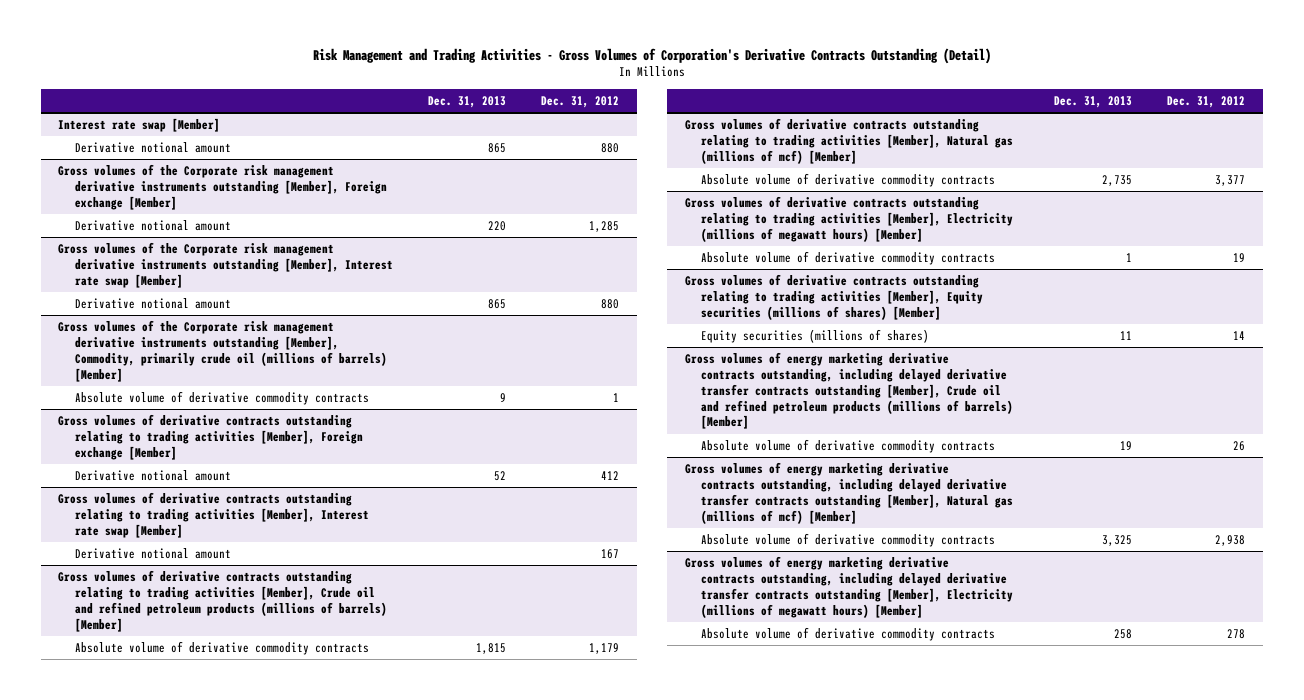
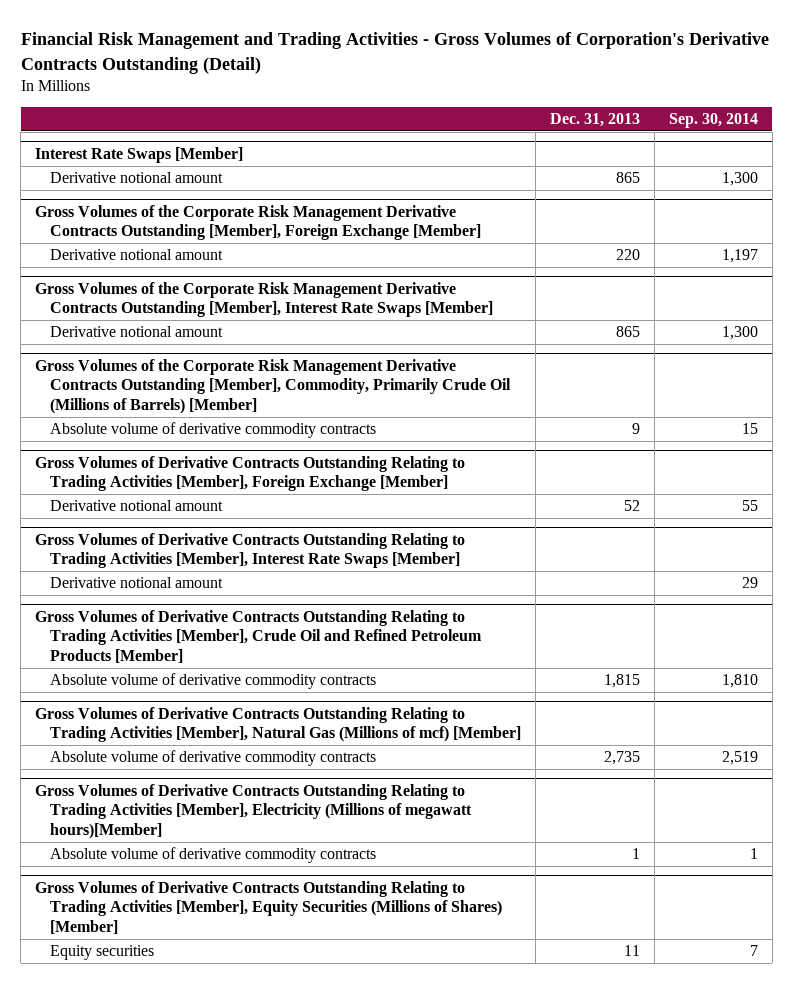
[312,47,991,64] Risk Management and Trading Activities - Gross Volumes of Corporation's Derivative Contracts Outstanding (Detail) -> [20,32,769,74] Financial Risk Management and Trading Activities - Gross Volumes of Corporation's Derivative Contracts Outstanding (Detail)
[540,95,619,108] Dec. 31, 2012 -> none
none -> [668,112,758,128] Sep. 30, 2014
[58,118,221,133] Interest rate swap [Member] -> [35,146,244,163] Interest Rate Swaps [Member]
[58,164,387,210] Gross volumes of the Corporate risk management derivative instruments outstanding [Member], Foreign exchange [Member] -> [35,204,482,241] Gross Volumes of the Corporate Risk Management Derivative Contracts Outstanding [Member], Foreign Exchange [Member]
[58,242,393,288] Gross volumes of the Corporate risk management derivative instruments outstanding [Member], Interest rate swap [Member] -> [35,281,494,318] Gross Volumes of the Corporate Risk Management Derivative Contracts Outstanding [Member], Interest Rate Swaps [Member]
[58,320,387,382] Gross volumes of the Corporate risk management derivative instruments outstanding [Member], Commodity, primarily crude oil (millions of barrels) [Member] -> [35,358,512,414] Gross Volumes of the Corporate Risk Management Derivative Contracts Outstanding [Member], Commodity, Primarily Crude Oil (Millions of Barrels) [Member]
[58,414,363,460] Gross volumes of derivative contracts outstanding relating to trading activities [Member], Foreign exchange [Member] -> [35,455,466,492] Gross Volumes of Derivative Contracts Outstanding Relating to Trading Activities [Member], Foreign Exchange [Member]
[58,492,369,538] Gross volumes of derivative contracts outstanding relating to trading activities [Member], Interest rate swap [Member] -> [35,532,466,569] Gross Volumes of Derivative Contracts Outstanding Relating to Trading Activities [Member], Interest Rate Swaps [Member]
[58,570,387,632] Gross volumes of derivative contracts outstanding relating to trading activities [Member], Crude oil and refined petroleum products (millions of barrels) [Member] -> [35,609,483,663] Gross Volumes of Derivative Contracts Outstanding Relating to Trading Activities [Member], Crude Oil and Refined Petroleum Products [Member]
[684,118,1014,164] Gross volumes of derivative contracts outstanding relating to trading activities [Member], Natural gas (millions of mcf) [Member] -> [35,706,522,743] Gross Volumes of Derivative Contracts Outstanding Relating to Trading Activities [Member], Natural Gas (Millions of mcf) [Member]
[684,196,1014,242] Gross volumes of derivative contracts outstanding relating to trading activities [Member], Electricity (millions of megawatt hours) [Member] -> [35,783,473,839] Gross Volumes of Derivative Contracts Outstanding Relating to Trading Activities [Member], Electricity (Millions of megawatt hours)[Member]
[701,329,930,344] Equity securities (millions of shares) -> none
[684,352,1014,430] Gross volumes of energy marketing derivative contracts outstanding, including delayed derivative transfer contracts outstanding [Member], Crude oil and refined petroleum products (millions of barrels) [Member] -> none
[701,439,996,454] Absolute volume of derivative commodity contracts -> none
[684,462,1014,524] Gross volumes of energy marketing derivative contracts outstanding, including delayed derivative transfer contracts outstanding [Member], Natural gas (millions of mcf) [Member] -> none
[701,533,996,548] Absolute volume of derivative commodity contracts -> none
[684,556,1014,618] Gross volumes of energy marketing derivative contracts outstanding, including delayed derivative transfer contracts outstanding [Member], Electricity (millions of megawatt hours) [Member] -> none
[701,627,996,642] Absolute volume of derivative commodity contracts -> none
[684,274,984,320] Gross volumes of derivative contracts outstanding relating to trading activities [Member], Equity securities (millions of shares) [Member] -> [35,880,503,934] Gross Volumes of Derivative Contracts Outstanding Relating to Trading Activities [Member], Equity Securities (Millions of Shares) [Member]
none -> [50,945,155,961] Equity securities

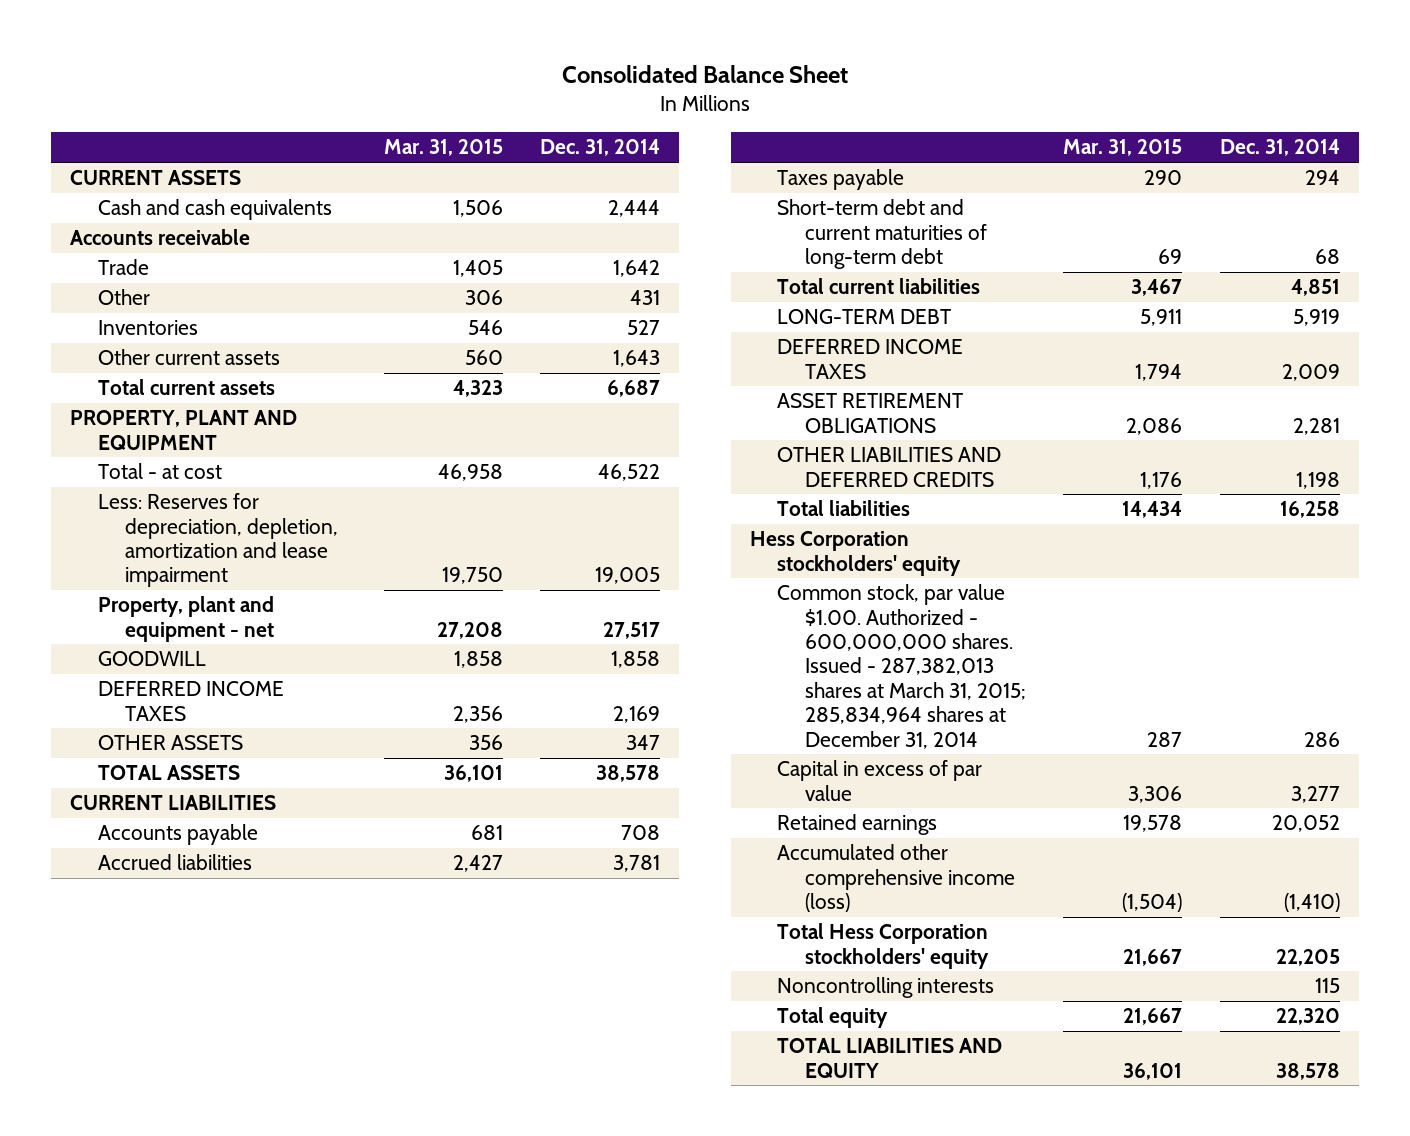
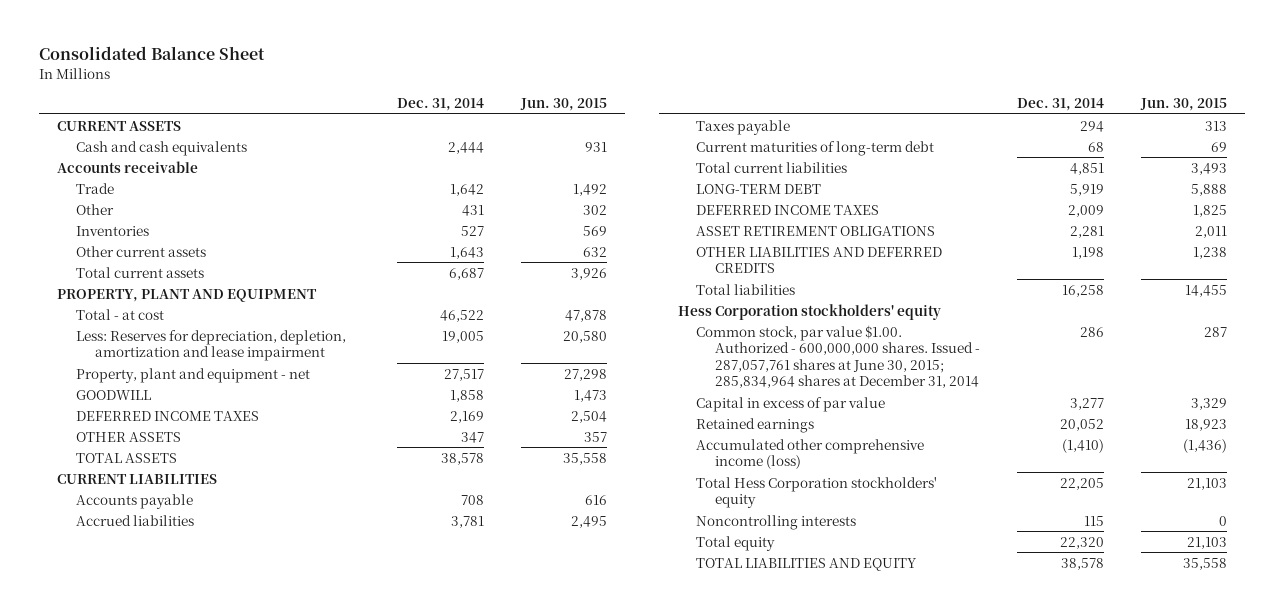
[383,139,503,157] Mar. 31, 2015 -> none
none -> [519,98,607,112] Jun. 30, 2015
[777,199,988,269] Short-term debt and current maturities of long-term debt -> [696,140,935,156] Current maturities of long-term debt
[777,584,1027,749] Common stock, par value $1.00. Authorized - 600,000,000 shares. Issued - 287,382,013 shares at March 31, 2015; 285,834,964 shares at December 31, 2014 -> [696,324,981,389] Common stock, par value $1.00. Authorized - 600,000,000 shares. Issued - 287,057,761 shares at June 30, 2015; 285,834,964 shares at December 31, 2014

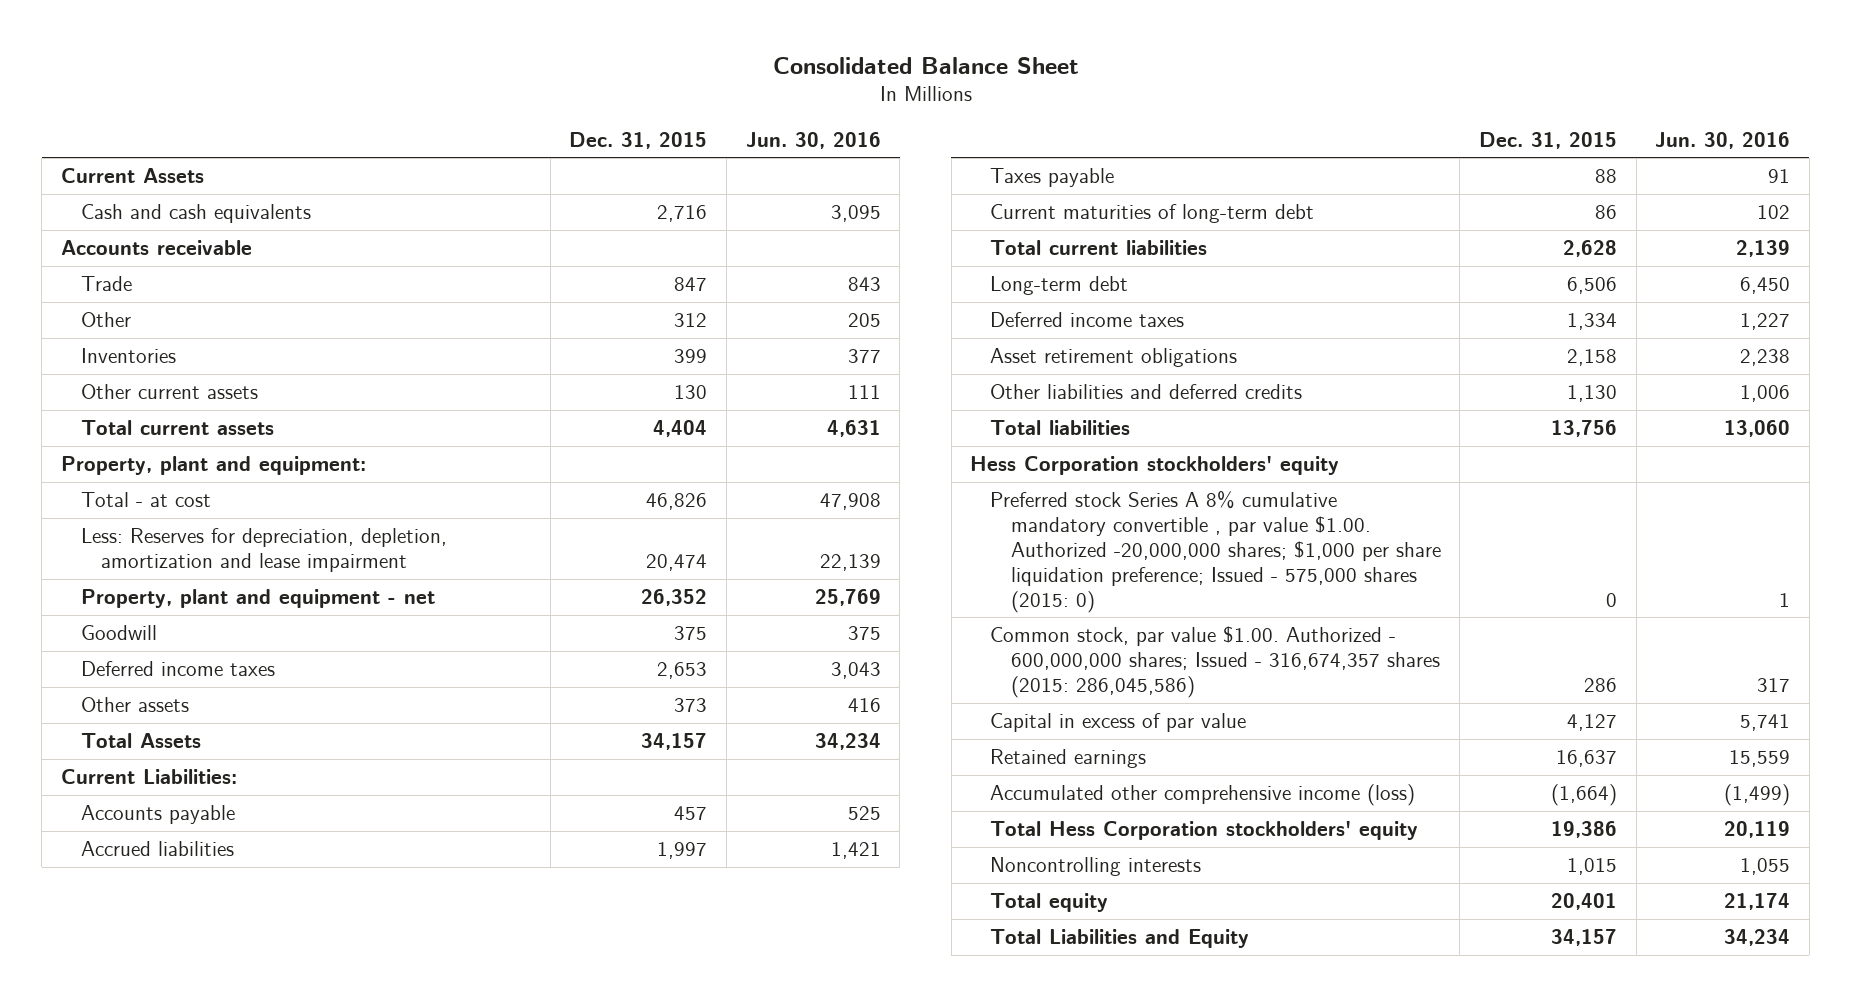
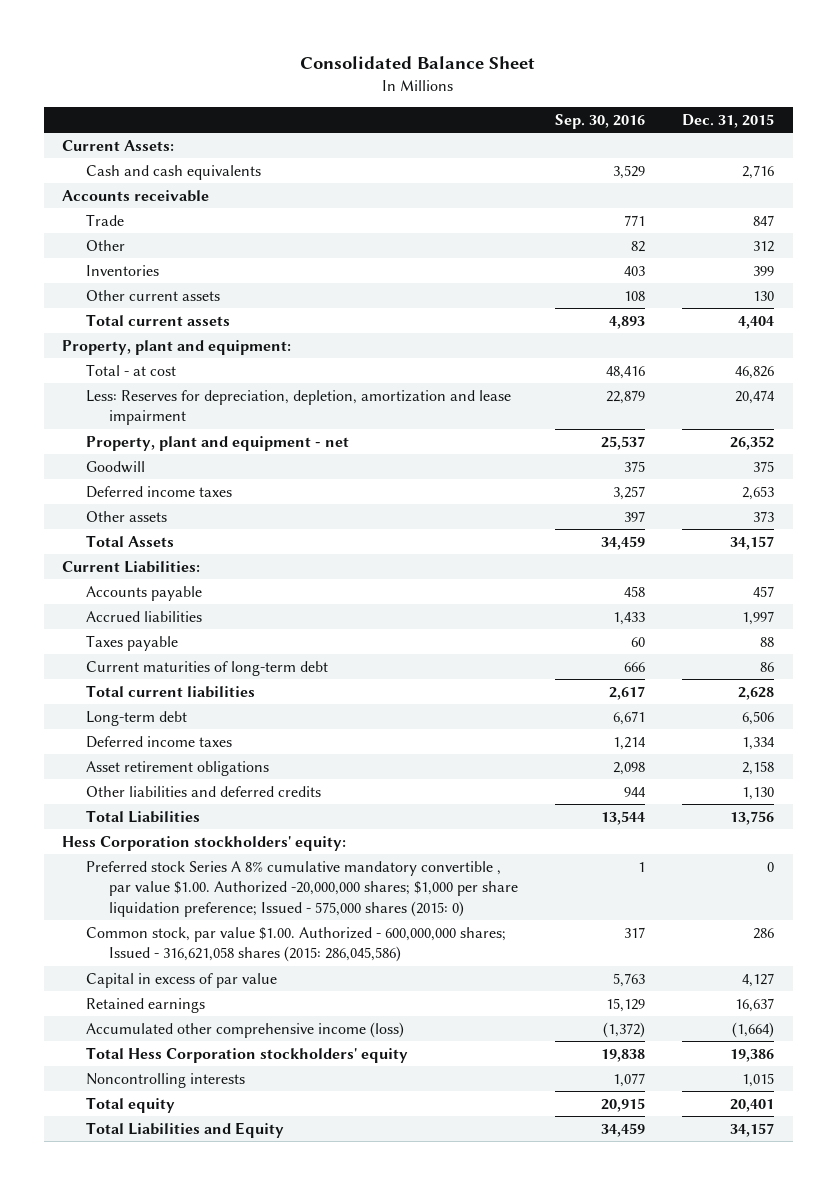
[745,131,881,149] Jun. 30, 2016 -> none
none -> [555,113,646,129] Sep. 30, 2016
[60,167,204,183] Current Assets -> [62,140,175,152] Current Assets:
[990,419,1131,435] Total liabilities -> [85,810,200,824] Total Liabilities
[970,455,1340,475] Hess Corporation stockholders' equity -> [62,836,347,852] Hess Corporation stockholders' equity:
[990,625,1440,698] Common stock, par value $1.00. Authorized - 600,000,000 shares; Issued - 316,674,357 shares (2015: 286,045,586) -> [85,927,506,963] Common stock, par value $1.00. Authorized - 600,000,000 shares; Issued - 316,621,058 shares (2015: 286,045,586)

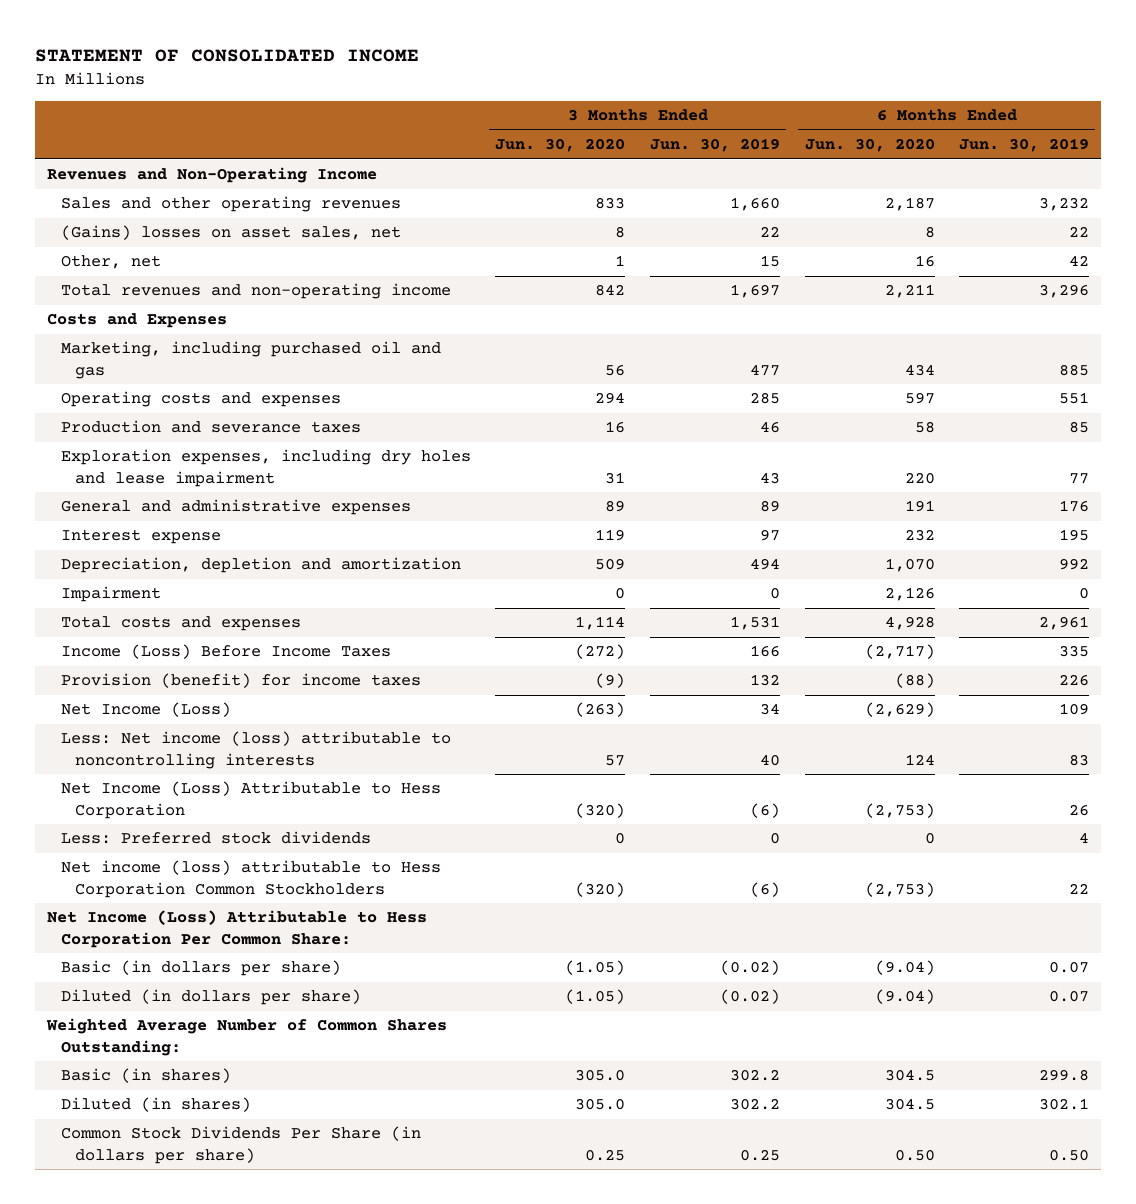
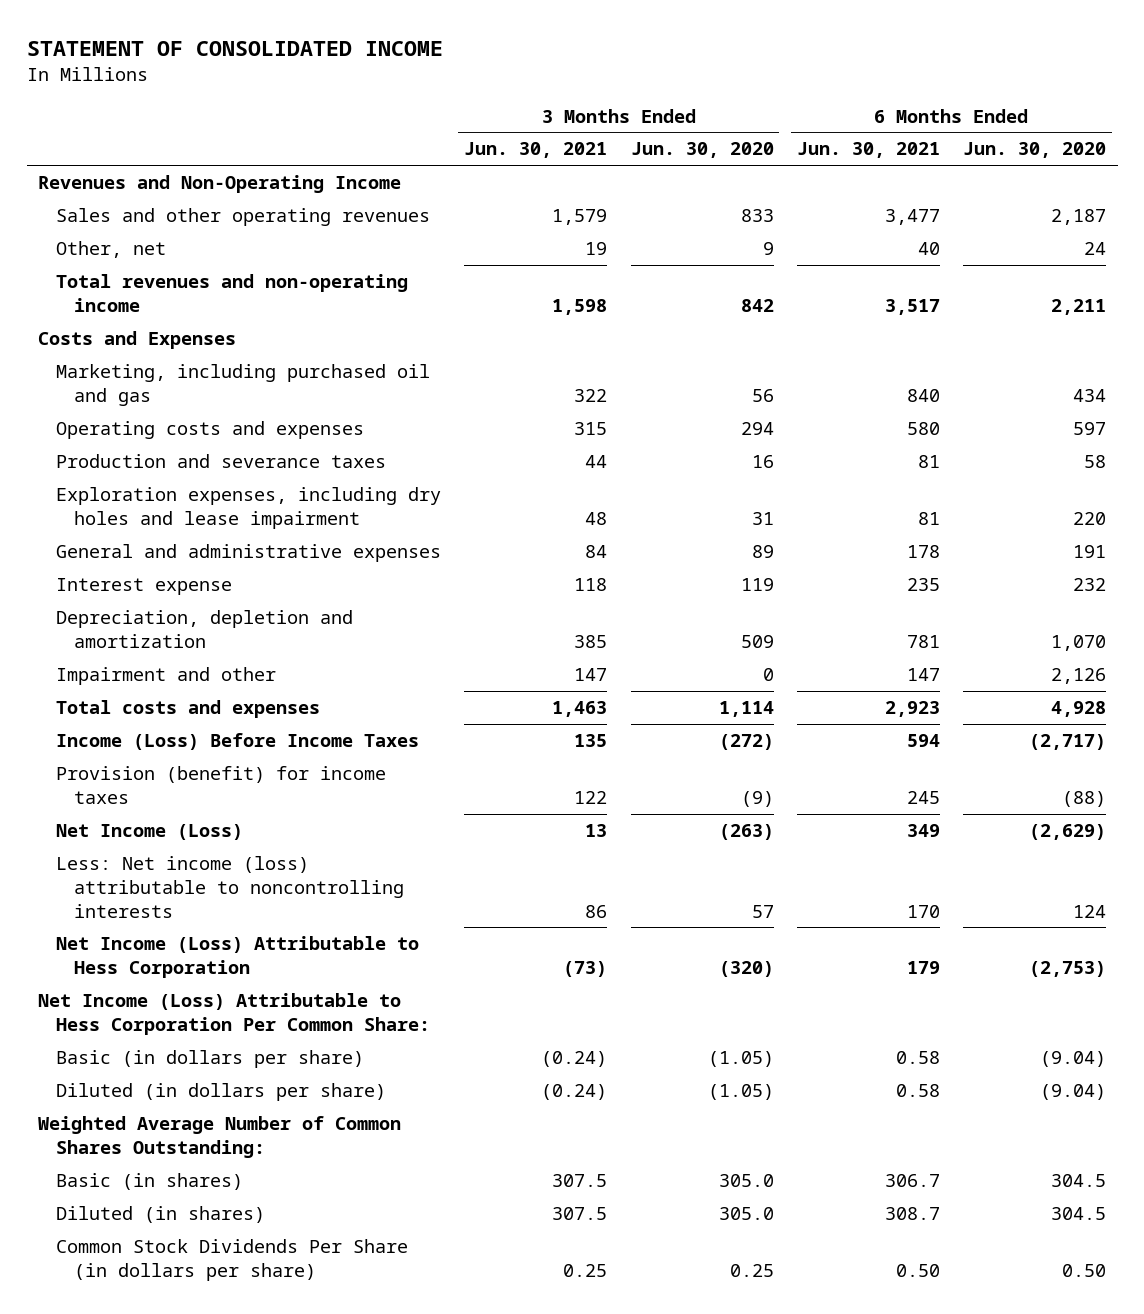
[649,138,780,153] Jun. 30, 2019 -> none
[959,138,1090,153] Jun. 30, 2019 -> none
none -> [464,142,608,159] Jun. 30, 2021
none -> [796,142,940,159] Jun. 30, 2021
[60,225,401,241] (Gains) losses on asset sales, net -> none
[615,255,626,267] 1 -> [762,242,774,256] 9
[914,255,935,268] 16 -> [1084,242,1107,256] 24
[60,586,161,603] Impairment -> [56,667,277,686] Impairment and other
[60,831,371,845] Less: Preferred stock dividends -> none
[60,860,441,898] Net income (loss) attributable to Hess Corporation Common Stockholders -> none

